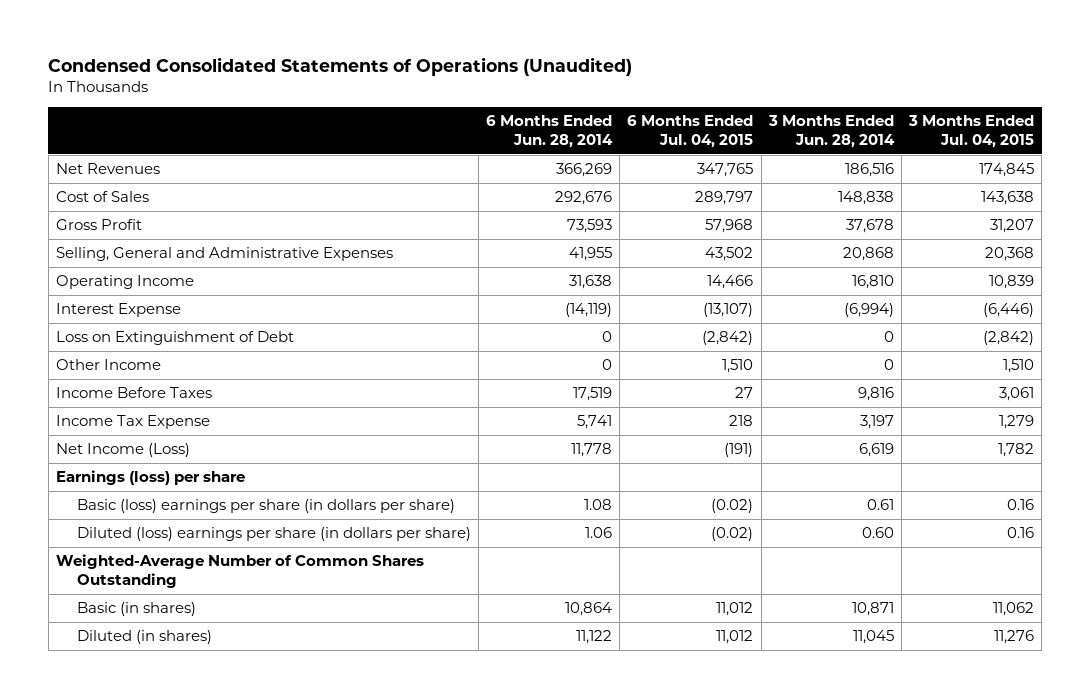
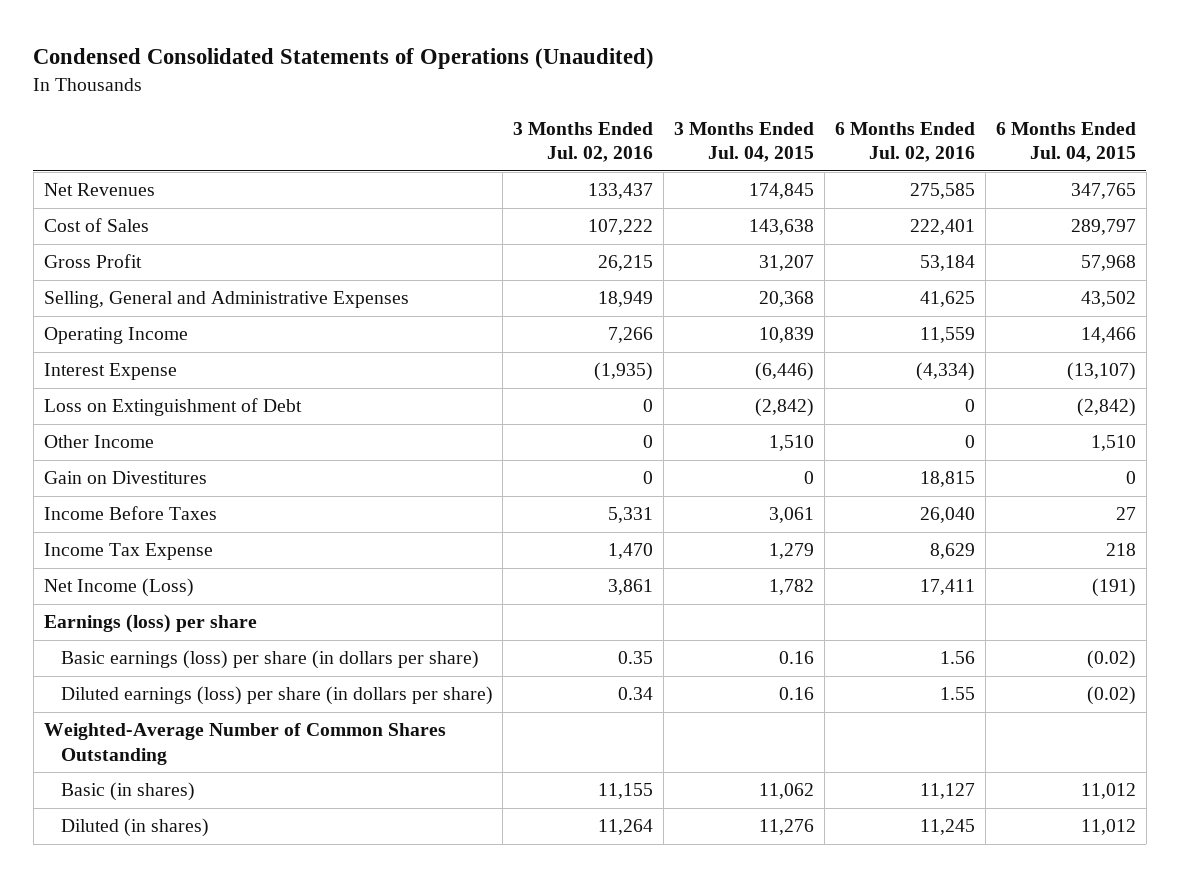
[486,115,614,148] 6 Months Ended Jun. 28, 2014 -> none
[767,115,895,148] 3 Months Ended Jun. 28, 2014 -> none
none -> [513,121,654,163] 3 Months Ended Jul. 02, 2016
none -> [835,121,976,163] 6 Months Ended Jul. 02, 2016
none -> [43,471,207,485] Gain on Divestitures
[76,499,455,514] Basic (loss) earnings per share (in dollars per share) -> [60,650,479,670] Basic earnings (loss) per share (in dollars per share)
[76,527,471,542] Diluted (loss) earnings per share (in dollars per share) -> [60,686,493,706] Diluted earnings (loss) per share (in dollars per share)

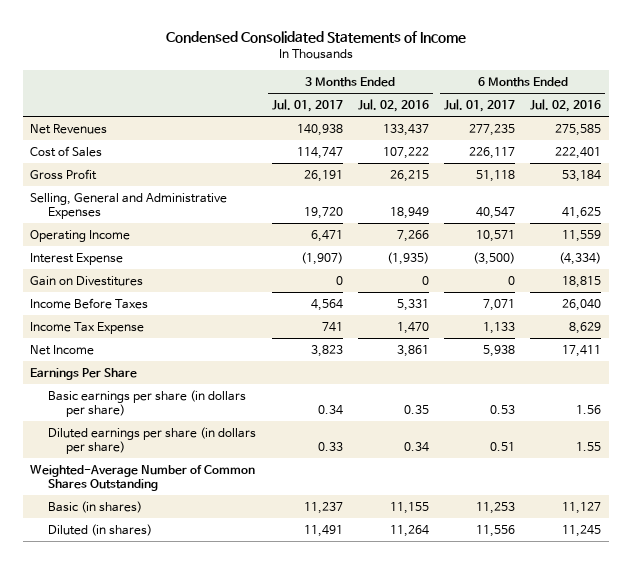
[33,48,655,70] Condensed Consolidated Statements of Operations (Unaudited) -> [165,30,466,43] Condensed Consolidated Statements of Income
[674,121,815,163] 3 Months Ended Jul. 04, 2015 -> none
[995,121,1136,163] 6 Months Ended Jul. 04, 2015 -> none
none -> [271,99,343,113] Jul. 01, 2017
none -> [444,99,516,113] Jul. 01, 2017
[43,398,302,417] Loss on Extinguishment of Debt -> none
[43,435,154,449] Other Income -> none
[43,578,194,598] Net Income (Loss) -> [30,344,95,355] Net Income
[43,614,257,634] Earnings (loss) per share -> [30,367,138,380] Earnings Per Share
[60,650,479,670] Basic earnings (loss) per share (in dollars per share) -> [48,389,247,418] Basic earnings per share (in dollars per share)
[60,686,493,706] Diluted earnings (loss) per share (in dollars per share) -> [48,426,257,455] Diluted earnings per share (in dollars per share)

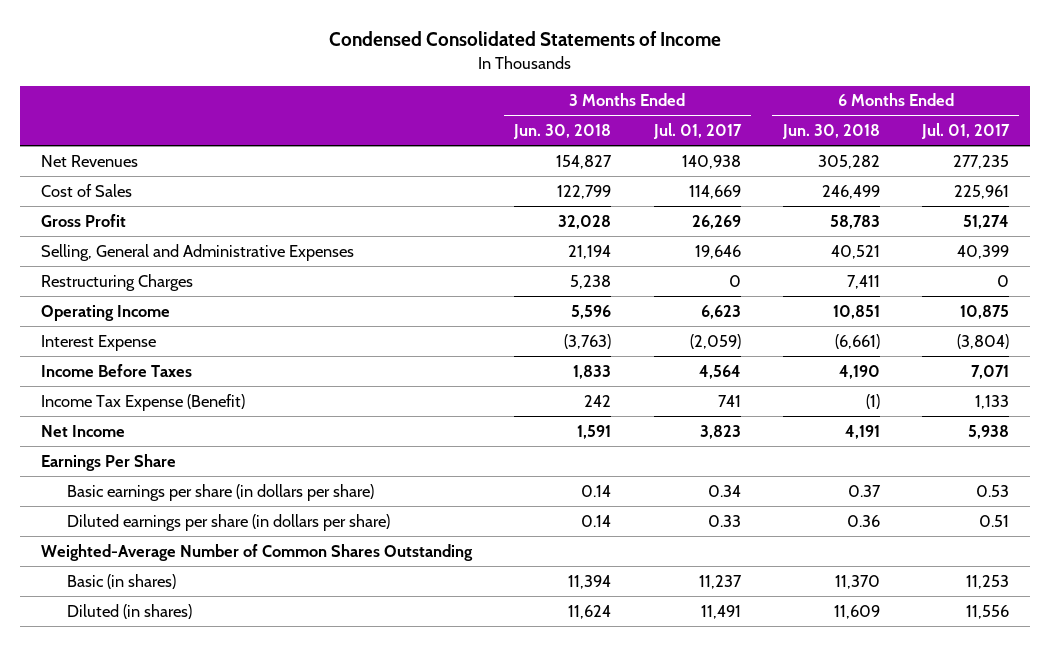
[357,99,429,113] Jul. 02, 2016 -> none
[530,99,602,113] Jul. 02, 2016 -> none
none -> [513,124,612,140] Jun. 30, 2018
none -> [781,124,880,140] Jun. 30, 2018
[30,275,144,286] Gain on Divestitures -> none
[296,146,343,159] 114,747 -> [688,184,741,199] 114,669
[469,146,516,159] 226,117 -> [953,184,1009,199] 225,961
[303,169,343,182] 26,191 -> [691,214,741,229] 26,269
[476,169,516,182] 51,118 -> [962,214,1009,229] 51,274
[303,207,343,220] 19,720 -> [694,244,741,259] 19,646
[476,207,516,220] 40,547 -> [956,244,1009,259] 40,399
none -> [41,273,194,291] Restructuring Charges
[310,229,343,242] 6,471 -> [700,304,741,319] 6,623
[476,229,516,242] 10,571 -> [959,304,1009,319] 10,875
[300,251,343,265] (1,907) -> [689,333,741,349] (2,059)
[473,251,516,265] (3,500) -> [956,333,1009,349] (3,804)
[30,321,145,334] Income Tax Expense -> [41,393,246,411] Income Tax Expense (Benefit)

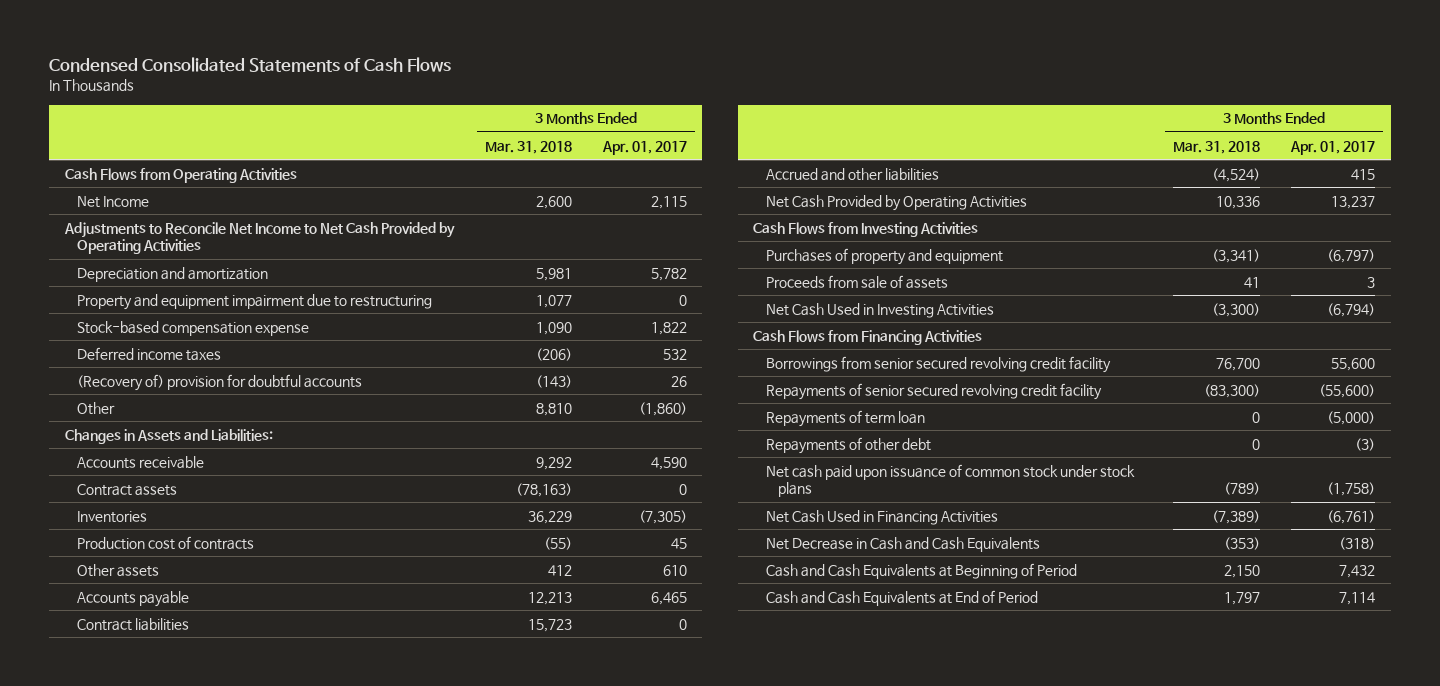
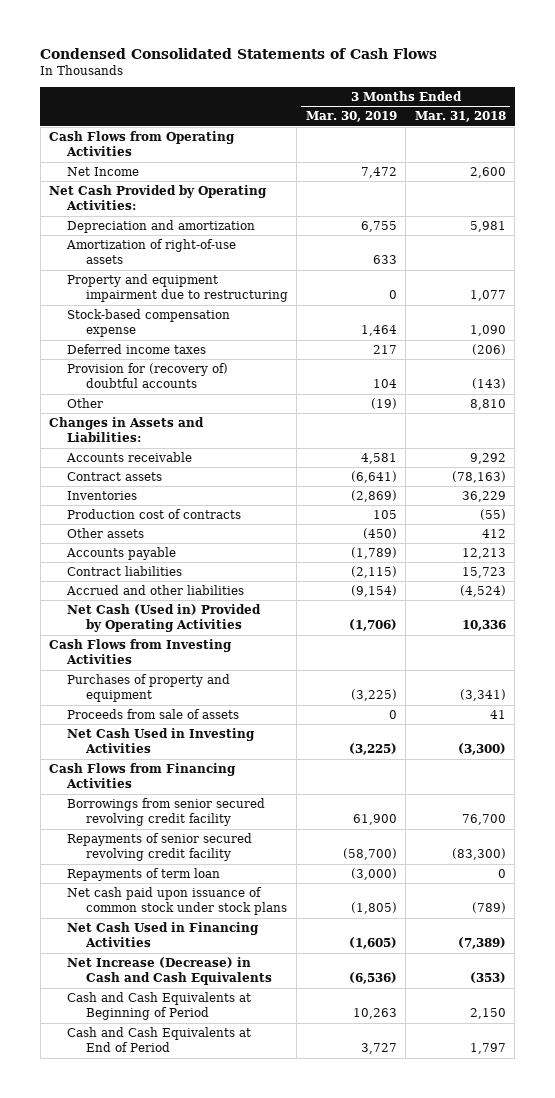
[601,140,687,155] Apr. 01, 2017 -> none
none -> [305,111,397,123] Mar. 30, 2019
[63,221,455,254] Adjustments to Reconcile Net Income to Net Cash Provided by Operating Activities -> [49,185,268,211] Net Cash Provided by Operating Activities:
none -> [66,239,237,265] Amortization of right-of-use assets
[77,373,363,391] (Recovery of) provision for doubtful accounts -> [67,363,229,389] Provision for (recovery of) doubtful accounts
[765,194,1027,211] Net Cash Provided by Operating Activities -> [67,604,262,633] Net Cash (Used in) Provided by Operating Activities
[765,436,931,454] Repayments of other debt -> none
[765,536,1040,552] Net Decrease in Cash and Cash Equivalents -> [67,957,272,986] Net Increase (Decrease) in Cash and Cash Equivalents

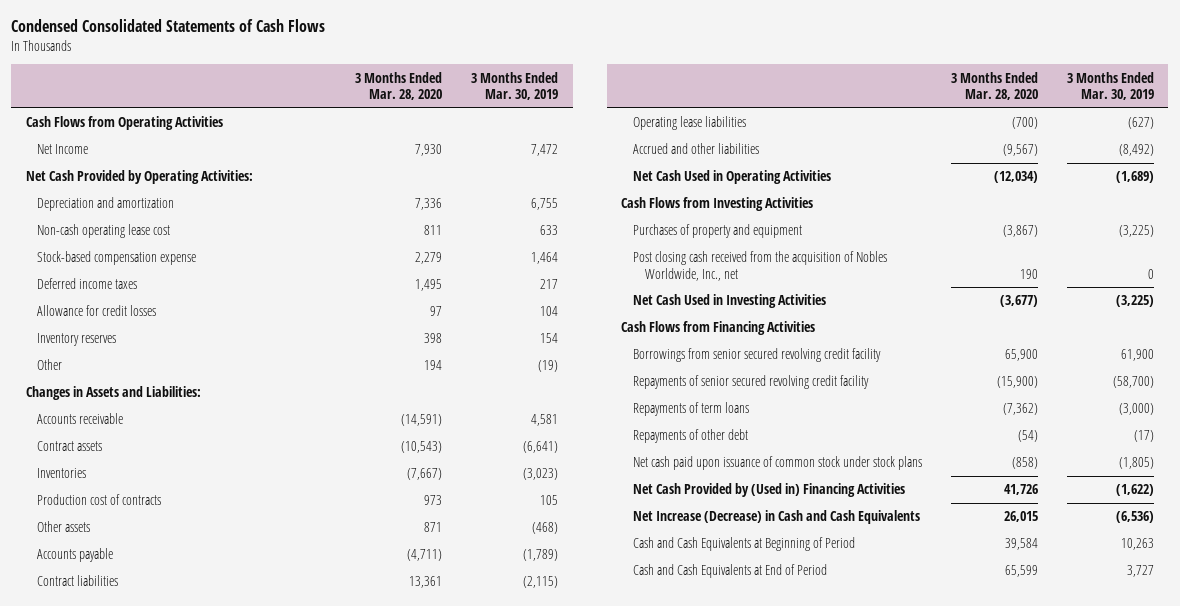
[414,111,506,123] Mar. 31, 2018 -> none
none -> [355,71,443,101] 3 Months Ended Mar. 28, 2020
[67,274,288,303] Property and equipment impairment due to restructuring -> none
[66,239,237,265] Amortization of right-of-use assets -> [37,224,171,239] Non-cash operating lease cost
[67,363,229,389] Provision for (recovery of) doubtful accounts -> none
none -> [37,305,157,317] Allowance for credit losses
none -> [37,333,117,347] Inventory reserves
[350,490,397,503] (2,869) -> [523,468,559,481] (3,023)
[362,528,397,540] (450) -> [532,522,559,535] (468)
none -> [633,116,747,131] Operating lease liabilities
[350,585,397,598] (9,154) -> [1118,144,1154,157] (8,492)
[67,604,262,633] Net Cash (Used in) Provided by Operating Activities -> [633,170,832,185] Net Cash Used in Operating Activities
[348,619,397,632] (1,706) -> [1115,171,1154,184] (1,689)
[67,709,240,720] Proceeds from sale of assets -> none
none -> [633,251,888,281] Post closing cash received from the acquisition of Nobles Worldwide, Inc., net
[67,868,221,882] Repayments of term loan -> [633,402,750,417] Repayments of term loans
none -> [633,429,749,444] Repayments of other debt
[67,922,260,948] Net Cash Used in Financing Activities -> [633,483,906,498] Net Cash Provided by (Used in) Financing Activities
[348,937,397,950] (1,605) -> [1115,484,1154,497] (1,622)

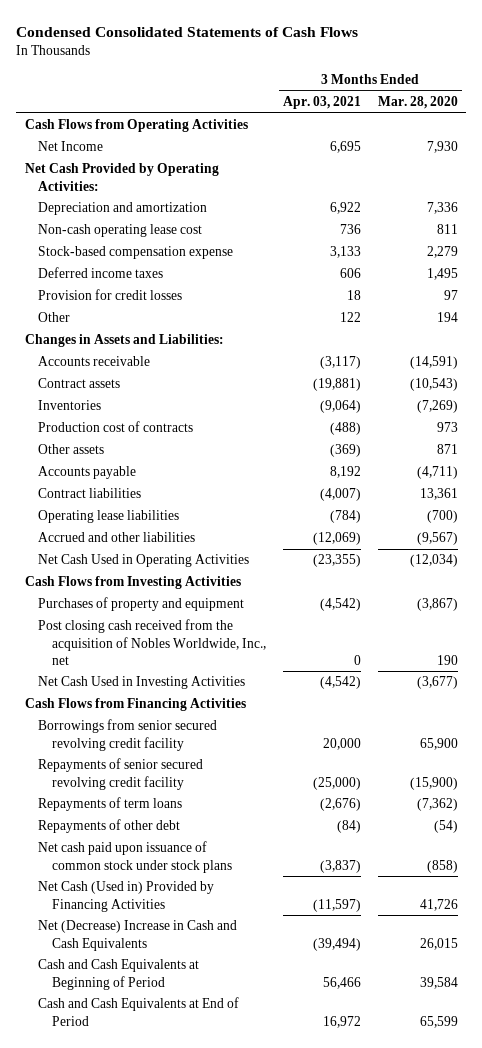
[471,71,559,101] 3 Months Ended Mar. 30, 2019 -> none
none -> [282,95,361,109] Apr. 03, 2021
[37,333,117,347] Inventory reserves -> none
[37,305,157,317] Allowance for credit losses -> [38,289,183,301] Provision for credit losses
[407,468,443,481] (7,667) -> [416,400,458,414] (7,269)
[633,483,906,498] Net Cash Provided by (Used in) Financing Activities -> [38,881,215,912] Net Cash (Used in) Provided by Financing Activities
[633,510,921,525] Net Increase (Decrease) in Cash and Cash Equivalents -> [38,920,238,951] Net (Decrease) Increase in Cash and Cash Equivalents

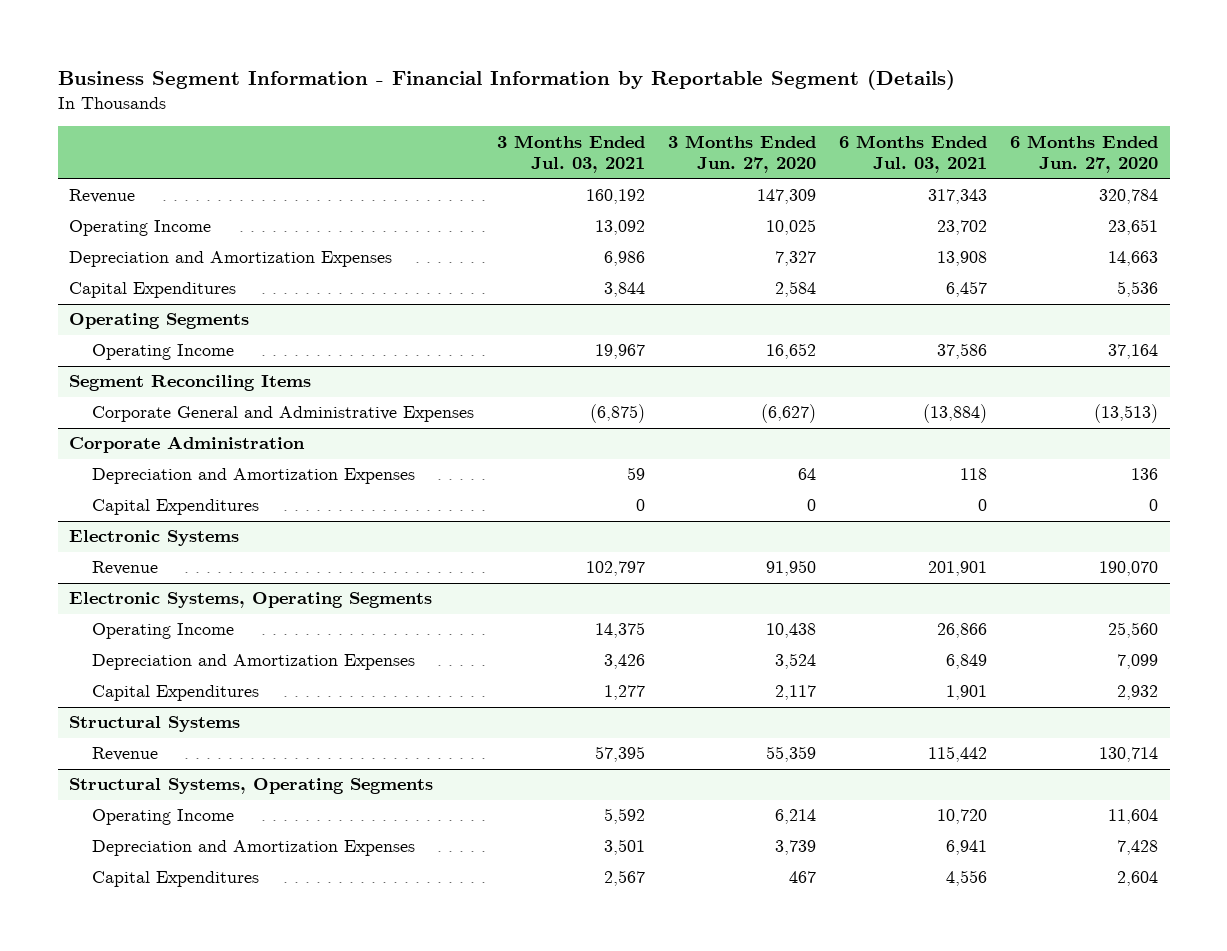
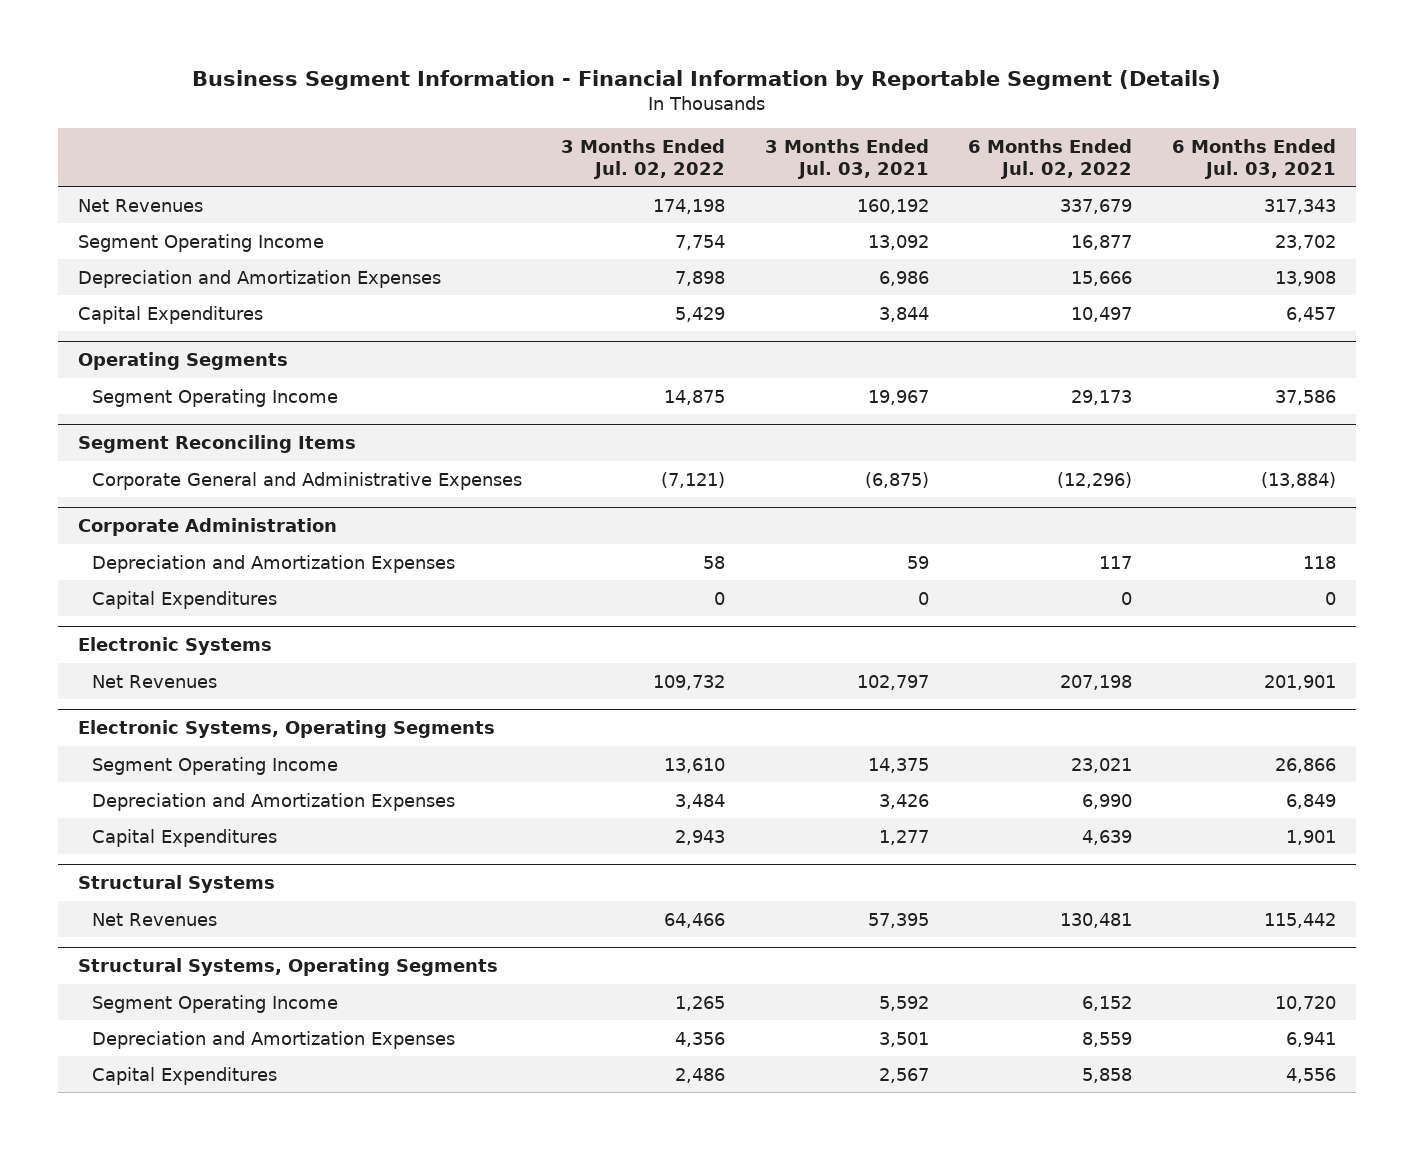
[668,134,817,174] 3 Months Ended Jun. 27, 2020 -> none
[1010,134,1159,174] 6 Months Ended Jun. 27, 2020 -> none
none -> [561,139,726,179] 3 Months Ended Jul. 02, 2022
none -> [968,139,1133,179] 6 Months Ended Jul. 02, 2022
[69,189,136,204] Revenue -> [77,198,203,212] Net Revenues
[69,220,212,237] Operating Income -> [77,233,324,252] Segment Operating Income
[92,344,235,361] Operating Income -> [91,388,338,407] Segment Operating Income
[92,561,159,576] Revenue -> [91,674,217,688] Net Revenues
[92,623,235,640] Operating Income -> [91,756,338,775] Segment Operating Income
[92,747,159,762] Revenue -> [91,912,217,926] Net Revenues
[92,809,235,826] Operating Income -> [91,994,338,1013] Segment Operating Income

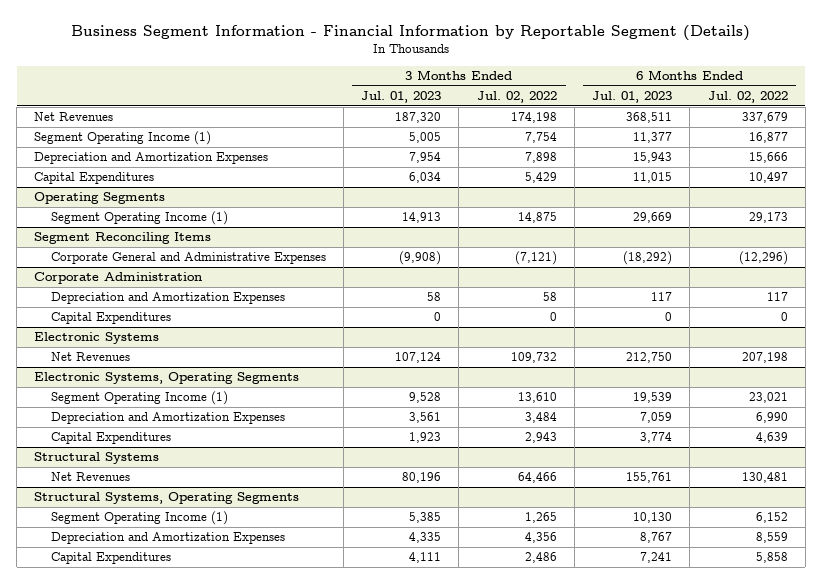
[764,139,929,179] 3 Months Ended Jul. 03, 2021 -> none
[1172,139,1337,179] 6 Months Ended Jul. 03, 2021 -> none
none -> [361,90,442,103] Jul. 01, 2023
none -> [592,90,673,103] Jul. 01, 2023
[77,233,324,252] Segment Operating Income -> [34,131,212,146] Segment Operating Income (1)
[91,388,338,407] Segment Operating Income -> [50,211,228,226] Segment Operating Income (1)
[91,756,338,775] Segment Operating Income -> [50,391,228,406] Segment Operating Income (1)
[91,994,338,1013] Segment Operating Income -> [50,511,228,526] Segment Operating Income (1)

